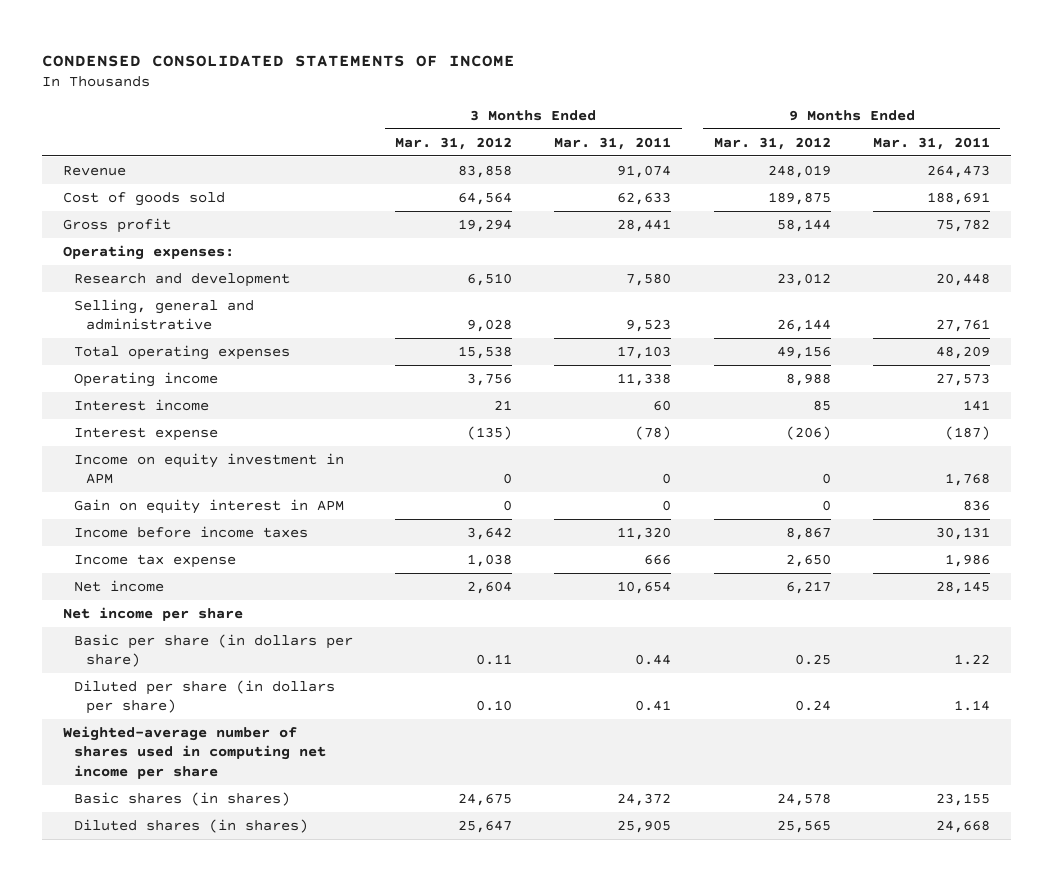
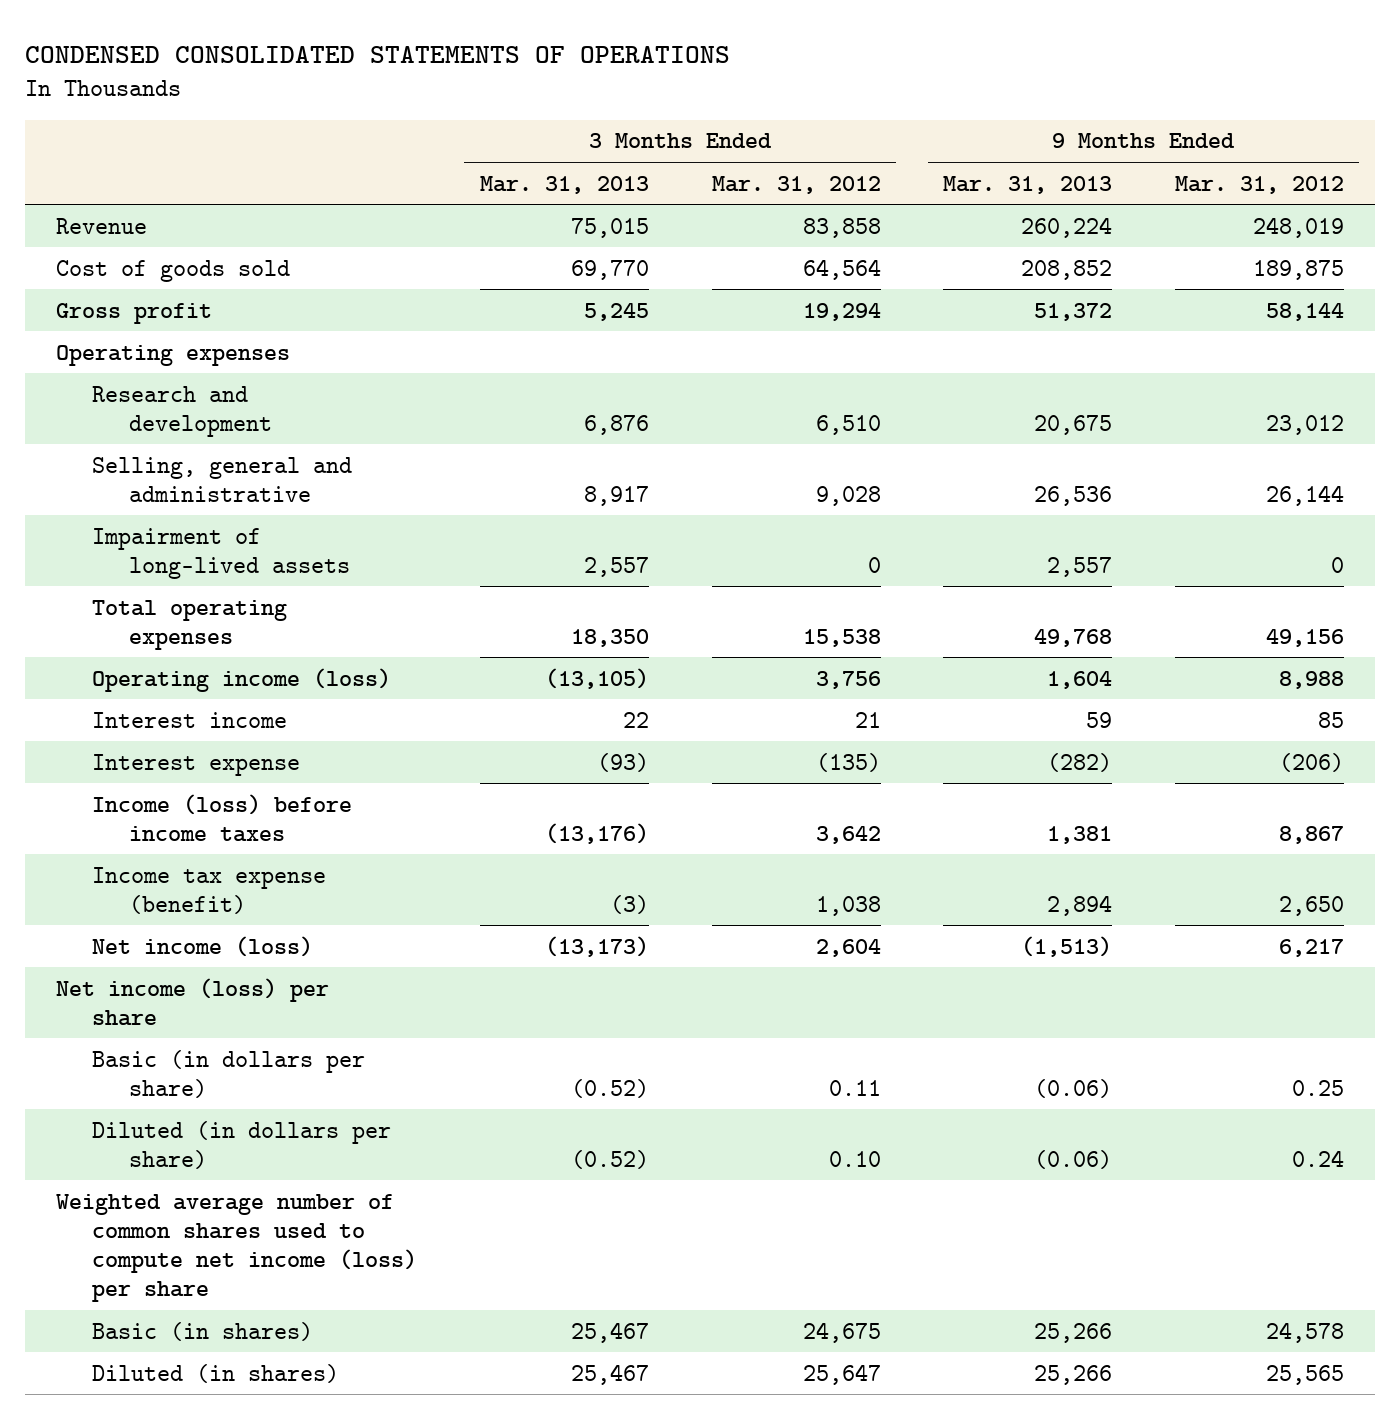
[41,54,515,67] CONDENSED CONSOLIDATED STATEMENTS OF INCOME -> [24,45,730,63] CONDENSED CONSOLIDATED STATEMENTS OF OPERATIONS
[554,136,672,150] Mar. 31, 2011 -> none
[872,136,990,150] Mar. 31, 2011 -> none
none -> [479,175,649,194] Mar. 31, 2013
none -> [943,175,1113,194] Mar. 31, 2013
[62,245,234,261] Operating expenses: -> [56,344,291,366] Operating expenses
none -> [92,527,350,579] Impairment of long-lived assets
[74,372,219,388] Operating income -> [92,667,392,692] Operating income (loss)
[74,453,345,485] Income on equity investment in APM -> none
[74,499,345,515] Gain on equity interest in APM -> none
[74,526,309,539] Income before income taxes -> [92,793,353,842] Income (loss) before income taxes
[74,554,237,569] Income tax expense -> [92,866,327,914] Income tax expense (benefit)
[74,580,165,593] Net income -> [92,935,314,957] Net income (loss)
[62,607,243,622] Net income per share -> [56,977,330,1026] Net income (loss) per share
[74,634,354,668] Basic per share (in dollars per share) -> [92,1049,366,1098] Basic (in dollars per share)
[74,680,336,715] Diluted per share (in dollars per share) -> [92,1120,392,1169] Diluted (in dollars per share)
[62,726,327,779] Weighted-average number of shares used in computing net income per share -> [56,1193,418,1303] Weighted average number of common shares used to compute net income (loss) per share
[74,792,291,807] Basic shares (in shares) -> [92,1321,314,1341] Basic (in shares)
[74,819,309,834] Diluted shares (in shares) -> [92,1363,340,1383] Diluted (in shares)

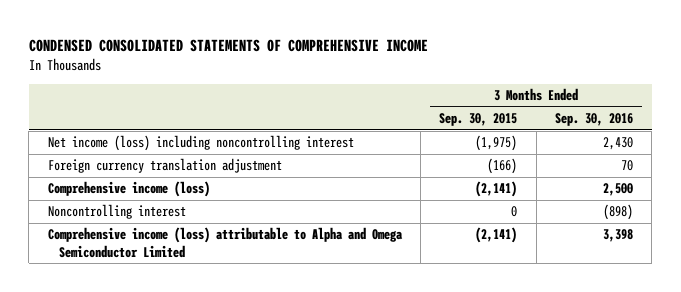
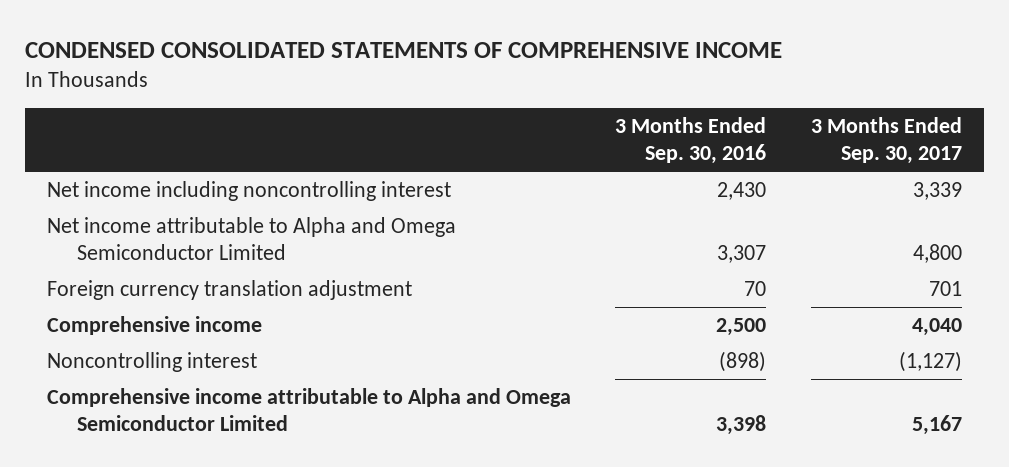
[439,113,518,127] Sep. 30, 2015 -> none
none -> [810,117,962,165] 3 Months Ended Sep. 30, 2017
[47,135,354,152] Net income (loss) including noncontrolling interest -> [46,180,451,201] Net income including noncontrolling interest
none -> [46,216,456,261] Net income attributable to Alpha and Omega Semiconductor Limited
[47,181,210,198] Comprehensive income (loss) -> [46,315,262,335] Comprehensive income
[47,227,403,258] Comprehensive income (loss) attributable to Alpha and Omega Semiconductor Limited -> [46,387,571,432] Comprehensive income attributable to Alpha and Omega Semiconductor Limited

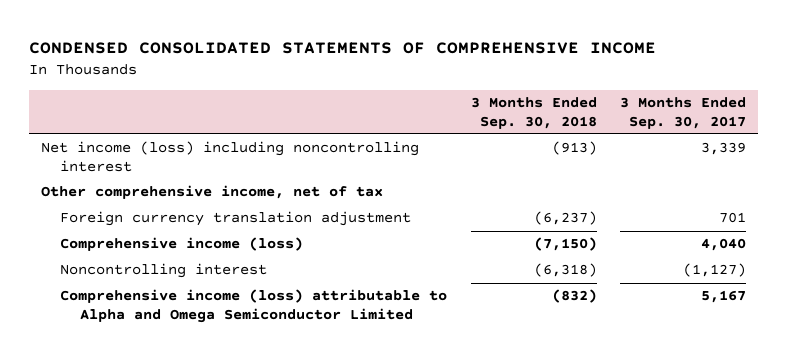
[615,117,767,165] 3 Months Ended Sep. 30, 2016 -> none
none -> [470,97,597,129] 3 Months Ended Sep. 30, 2018
[46,216,456,261] Net income attributable to Alpha and Omega Semiconductor Limited -> none
[46,180,451,201] Net income including noncontrolling interest -> [40,141,419,173] Net income (loss) including noncontrolling interest
none -> [40,185,383,200] Other comprehensive income, net of tax
[46,315,262,335] Comprehensive income -> [60,237,304,252] Comprehensive income (loss)
[46,387,571,432] Comprehensive income attributable to Alpha and Omega Semiconductor Limited -> [60,289,448,324] Comprehensive income (loss) attributable to Alpha and Omega Semiconductor Limited

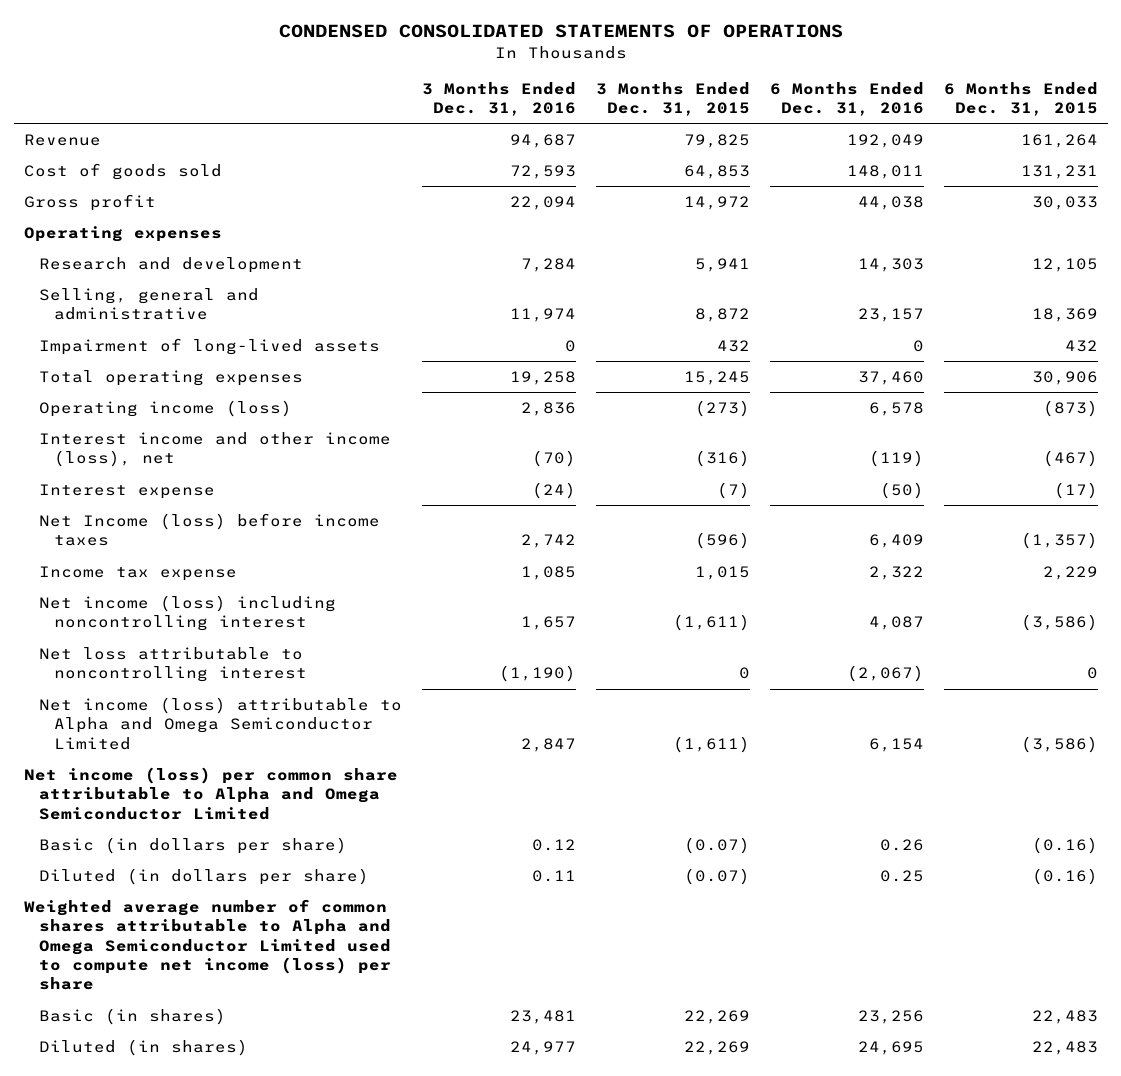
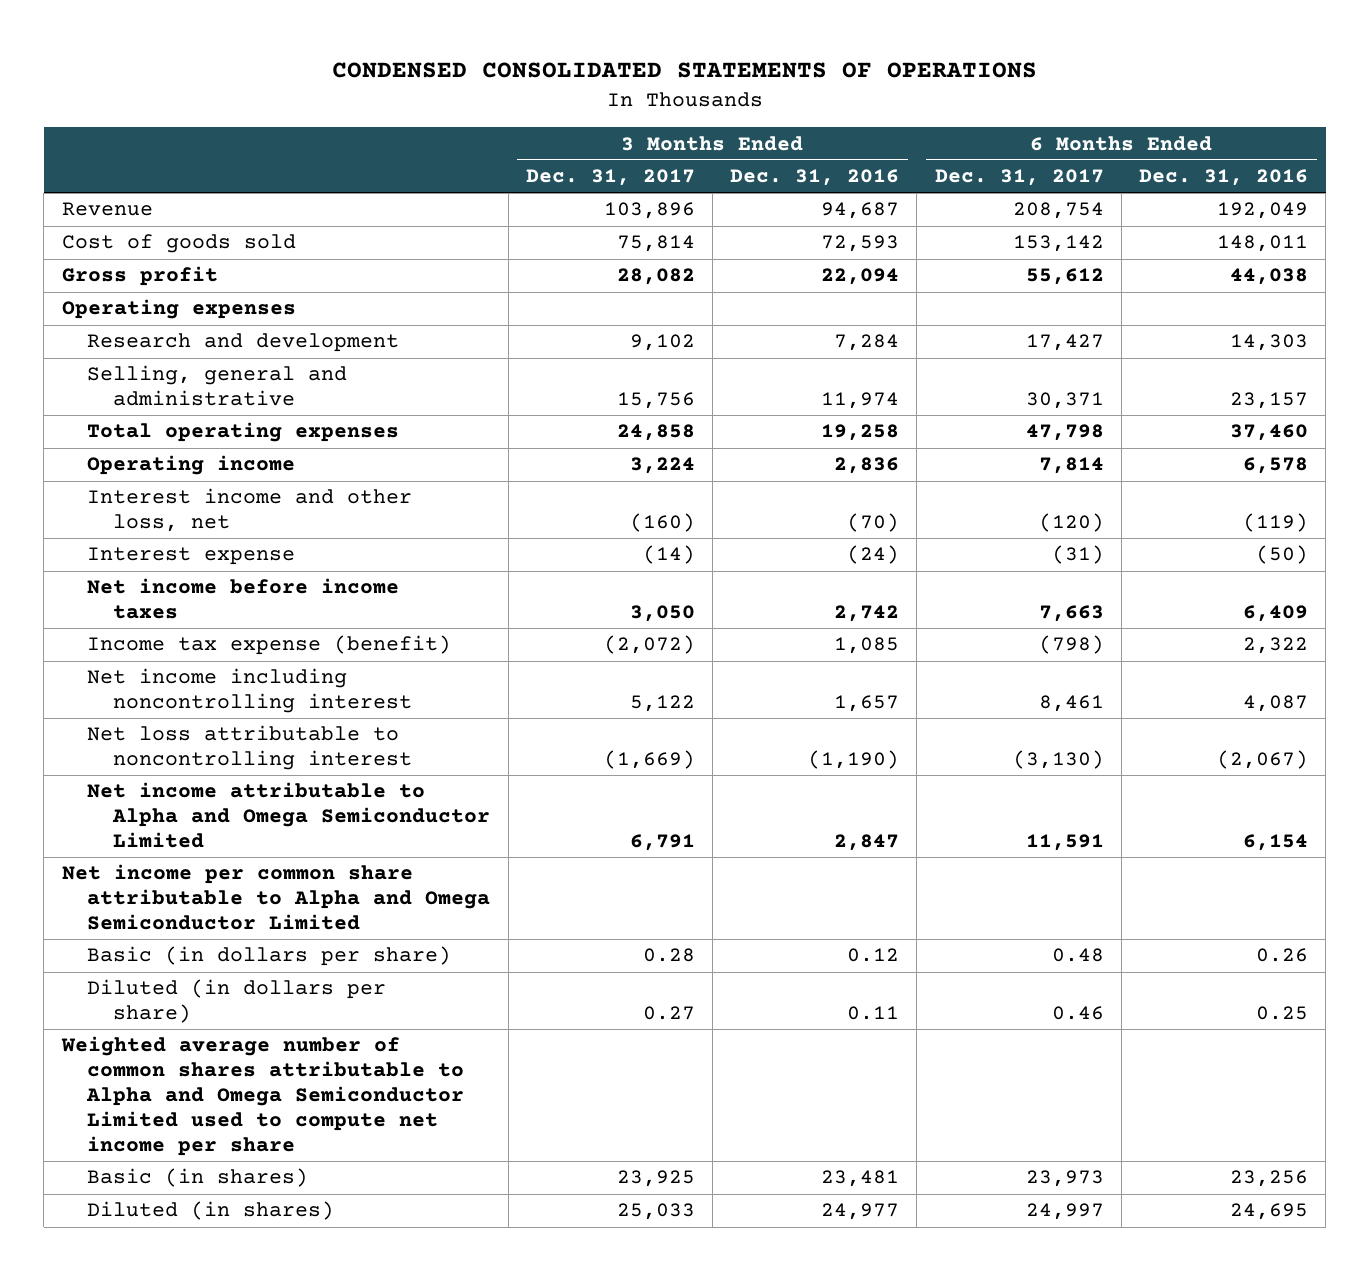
[595,81,750,117] 3 Months Ended Dec. 31, 2015 -> none
[943,81,1098,117] 6 Months Ended Dec. 31, 2015 -> none
none -> [525,169,695,187] Dec. 31, 2017
none -> [934,169,1104,187] Dec. 31, 2017
[38,337,380,355] Impairment of long-lived assets -> none
[38,399,292,417] Operating income (loss) -> [87,455,296,476] Operating income
[38,431,391,468] Interest income and other income (loss), net -> [87,488,413,533] Interest income and other loss, net
[38,512,380,547] Net Income (loss) before income taxes -> [87,578,400,620] Net income before income taxes
[38,565,237,581] Income tax expense -> [87,635,452,656] Income tax expense (benefit)
[38,594,336,632] Net income (loss) including noncontrolling interest -> [87,668,413,714] Net income including noncontrolling interest
[38,696,402,750] Net income (loss) attributable to Alpha and Omega Semiconductor Limited -> [87,782,491,849] Net income attributable to Alpha and Omega Semiconductor Limited
[23,766,398,820] Net income (loss) per common share attributable to Alpha and Omega Semiconductor Limited -> [61,864,491,931] Net income per common share attributable to Alpha and Omega Semiconductor Limited
[23,898,391,991] Weighted average number of common shares attributable to Alpha and Omega Semiconductor Limited used to compute net income (loss) per share -> [60,1036,465,1156] Weighted average number of common shares attributable to Alpha and Omega Semiconductor Limited used to compute net income per share

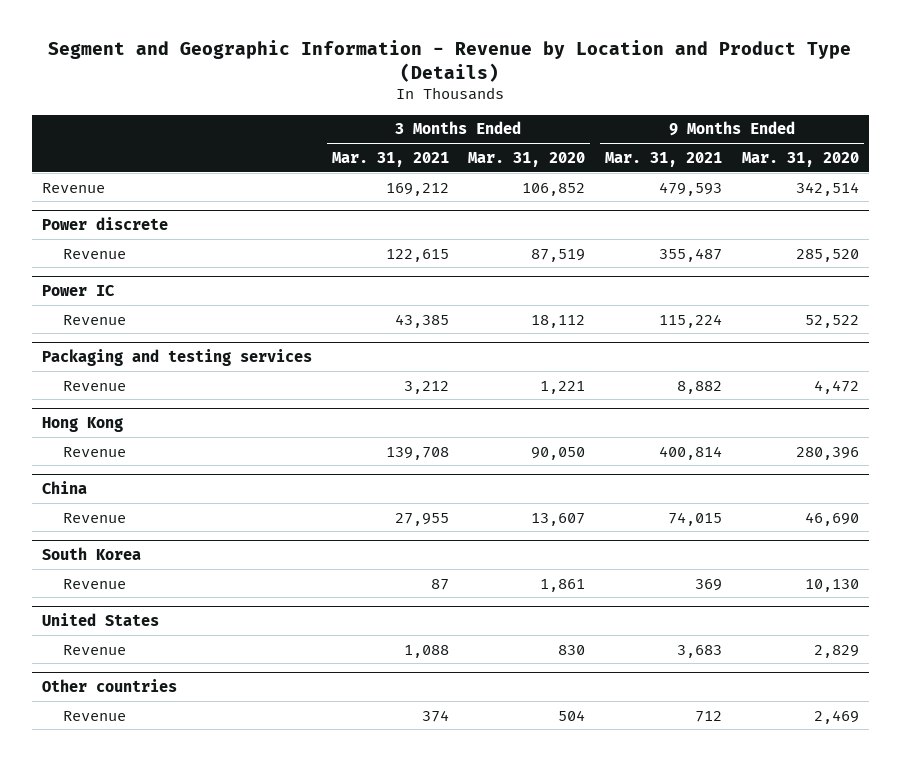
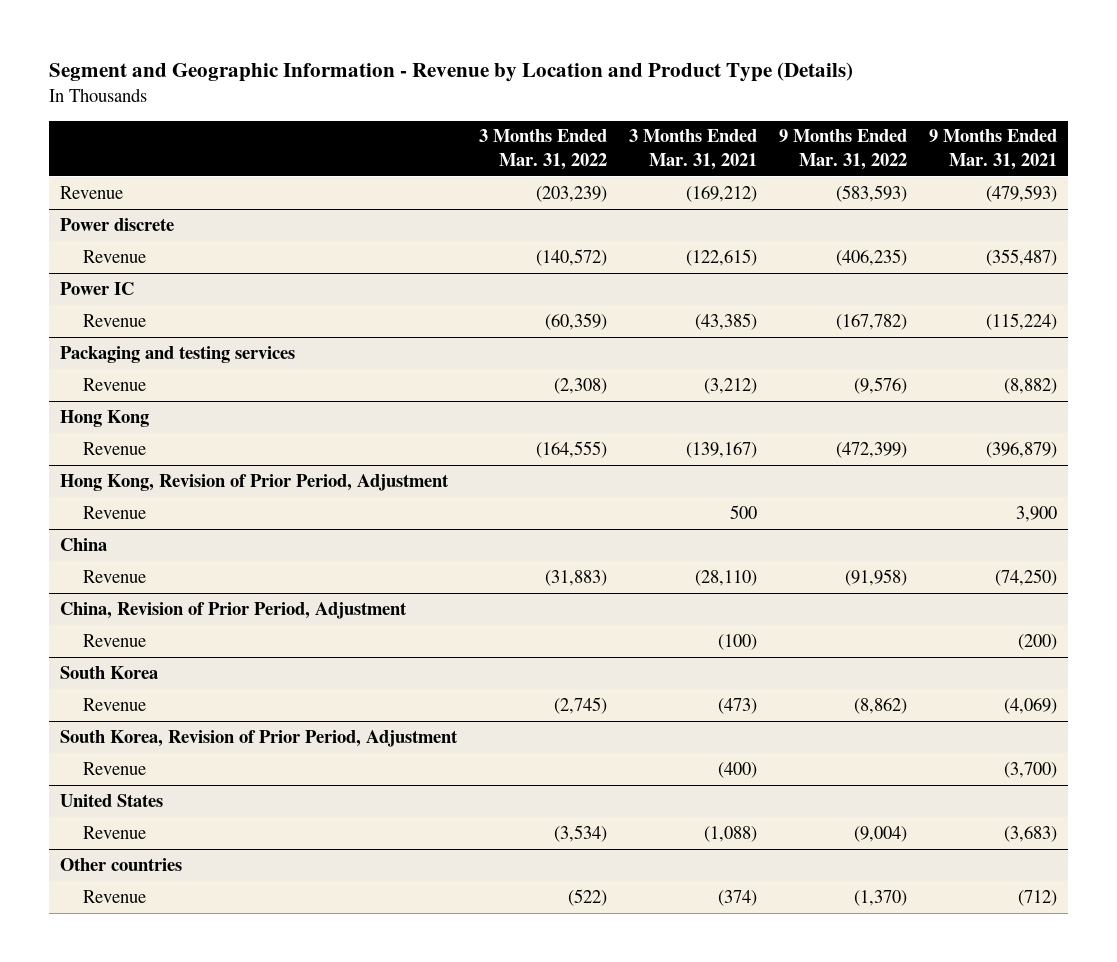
[468,151,586,167] Mar. 31, 2020 -> none
[742,151,860,167] Mar. 31, 2020 -> none
none -> [478,129,607,171] 3 Months Ended Mar. 31, 2022
none -> [778,129,907,171] 9 Months Ended Mar. 31, 2022
[385,182,449,196] 169,212 -> [685,185,757,202] (169,212)
[659,181,723,196] 479,593 -> [985,184,1057,202] (479,593)
[385,248,449,262] 122,615 -> [685,248,757,266] (122,615)
[659,247,723,262] 355,487 -> [985,248,1057,266] (355,487)
[394,313,449,328] 43,385 -> [694,312,757,330] (43,385)
[659,313,723,328] 115,224 -> [985,312,1057,330] (115,224)
[403,380,449,394] 3,212 -> [703,377,757,394] (3,212)
[677,380,723,394] 8,882 -> [1003,377,1057,394] (8,882)
[385,446,449,460] 139,708 -> [685,441,757,458] (139,167)
[659,445,723,460] 400,814 -> [985,441,1057,458] (396,879)
none -> [59,473,449,491] Hong Kong, Revision of Prior Period, Adjustment
none -> [83,505,147,519] Revenue
[394,512,449,526] 27,955 -> [694,569,757,586] (28,110)
[668,511,723,526] 74,015 -> [994,568,1057,586] (74,250)
none -> [59,601,407,619] China, Revision of Prior Period, Adjustment
none -> [83,633,147,647] Revenue
[430,578,449,590] 87 -> [717,697,757,714] (473)
[695,578,723,591] 369 -> [1003,697,1057,714] (4,069)
none -> [59,729,458,747] South Korea, Revision of Prior Period, Adjustment
none -> [83,761,147,775] Revenue
[403,644,449,658] 1,088 -> [703,825,757,842] (1,088)
[677,644,723,658] 3,683 -> [1003,825,1057,842] (3,683)
[421,709,449,722] 374 -> [717,889,757,906] (374)
[695,710,723,722] 712 -> [1017,889,1057,906] (712)

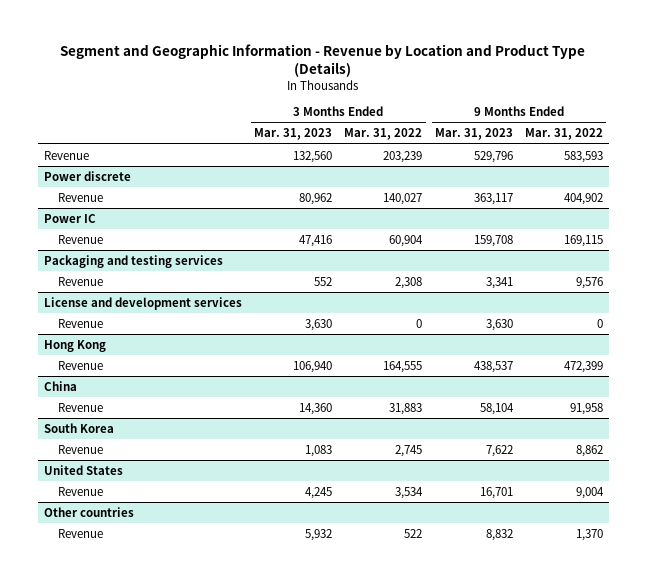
[628,129,757,171] 3 Months Ended Mar. 31, 2021 -> none
[928,129,1057,171] 9 Months Ended Mar. 31, 2021 -> none
none -> [254,128,333,141] Mar. 31, 2023
none -> [434,128,513,141] Mar. 31, 2023
[535,185,607,202] (203,239) -> [383,150,423,163] 203,239
[835,184,907,202] (583,593) -> [563,150,603,163] 583,593
[535,248,607,266] (140,572) -> [383,192,423,205] 140,027
[835,248,907,266] (406,235) -> [563,192,603,205] 404,902
[544,312,607,330] (60,359) -> [389,234,424,247] 60,904
[835,313,907,330] (167,782) -> [563,234,603,247] 169,115
[553,377,607,394] (2,308) -> [395,276,423,289] 2,308
[853,376,907,394] (9,576) -> [575,276,603,289] 9,576
none -> [43,296,242,310] License and development services
none -> [58,318,104,328] Revenue
[59,473,449,491] Hong Kong, Revision of Prior Period, Adjustment -> none
[83,505,147,519] Revenue -> none
[535,440,607,458] (164,555) -> [383,360,423,373] 164,555
[835,441,907,458] (472,399) -> [563,360,603,373] 472,399
[59,601,407,619] China, Revision of Prior Period, Adjustment -> none
[83,633,147,647] Revenue -> none
[544,569,607,586] (31,883) -> [389,402,423,415] 31,883
[844,568,907,586] (91,958) -> [569,402,603,415] 91,958
[59,729,458,747] South Korea, Revision of Prior Period, Adjustment -> none
[83,761,147,775] Revenue -> none
[553,696,607,714] (2,745) -> [395,444,423,457] 2,745
[853,697,907,714] (8,862) -> [575,444,603,457] 8,862
[553,824,607,842] (3,534) -> [395,486,424,499] 3,534
[853,825,907,842] (9,004) -> [575,486,604,499] 9,004
[567,888,607,906] (522) -> [404,528,423,538] 522
[853,889,907,906] (1,370) -> [575,528,603,541] 1,370

